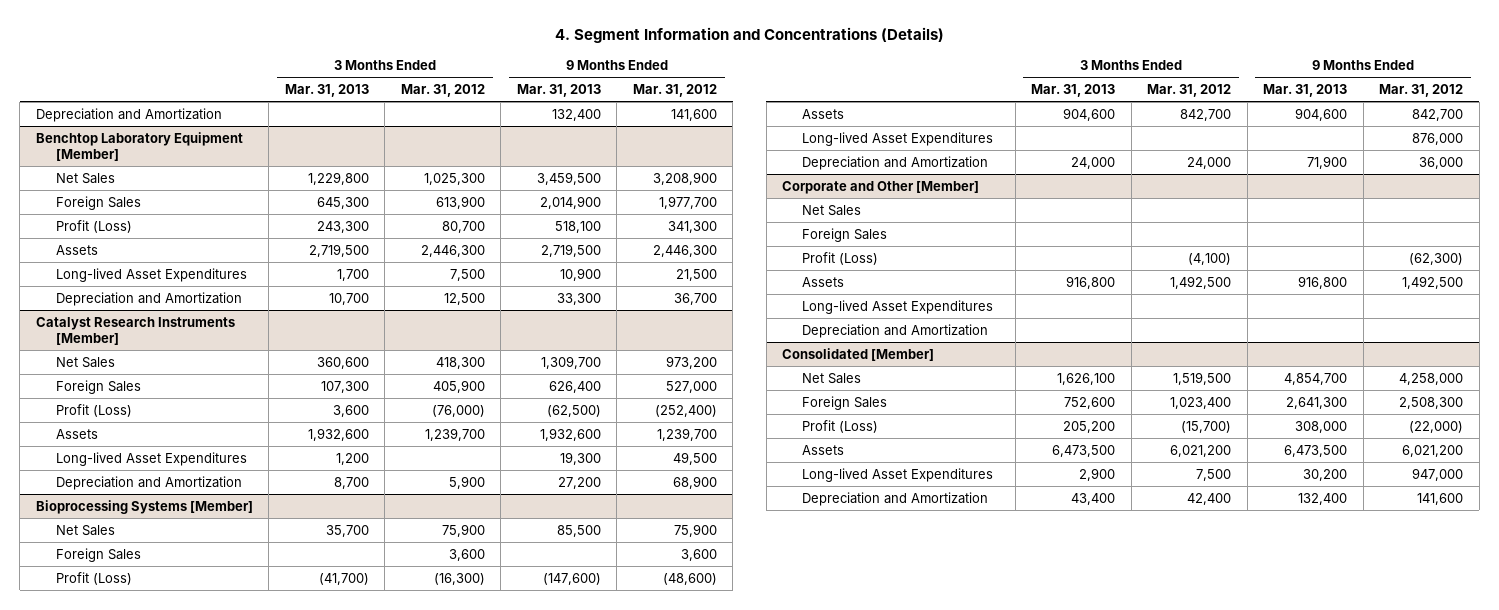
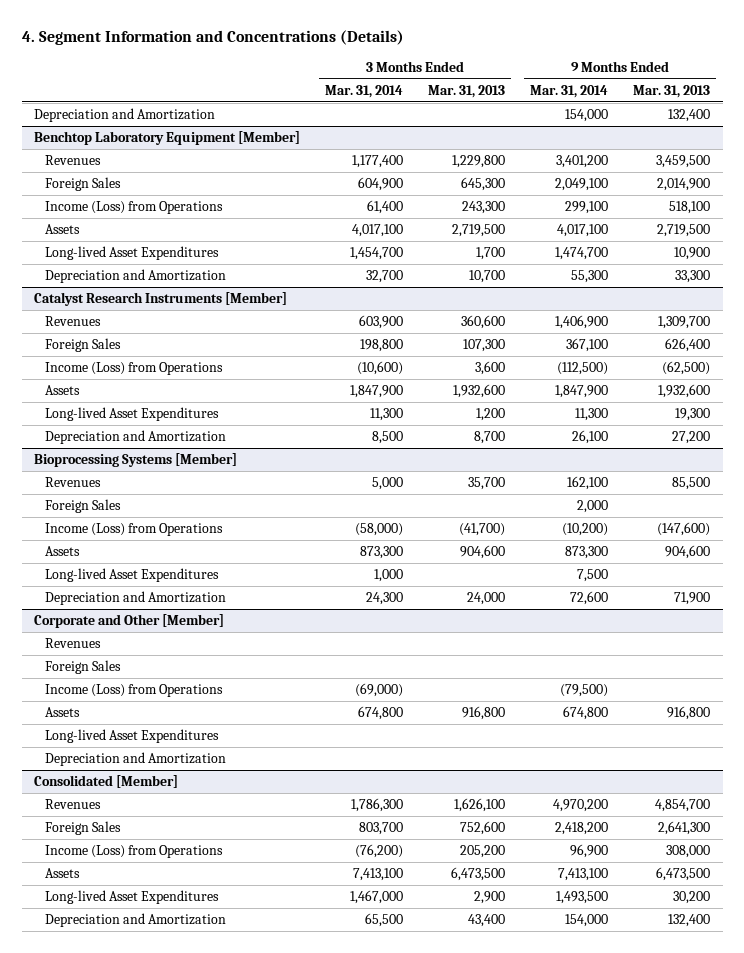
[400,84,485,98] Mar. 31, 2012 -> none
[632,84,717,98] Mar. 31, 2012 -> none
none -> [325,84,404,98] Mar. 31, 2014
none -> [530,84,609,98] Mar. 31, 2014
[55,172,115,184] Net Sales -> [44,155,101,166] Revenues
[55,219,132,233] Profit (Loss) -> [44,201,223,215] Income (Loss) from Operations
[55,356,115,368] Net Sales -> [44,316,101,327] Revenues
[55,403,132,417] Profit (Loss) -> [44,362,223,376] Income (Loss) from Operations
[55,524,115,536] Net Sales -> [44,477,101,488] Revenues
[55,571,132,585] Profit (Loss) -> [44,523,223,537] Income (Loss) from Operations
[801,204,861,216] Net Sales -> [44,638,101,649] Revenues
[801,251,878,265] Profit (Loss) -> [44,684,223,698] Income (Loss) from Operations
[801,372,861,384] Net Sales -> [44,799,101,810] Revenues
[801,419,878,433] Profit (Loss) -> [44,845,223,859] Income (Loss) from Operations

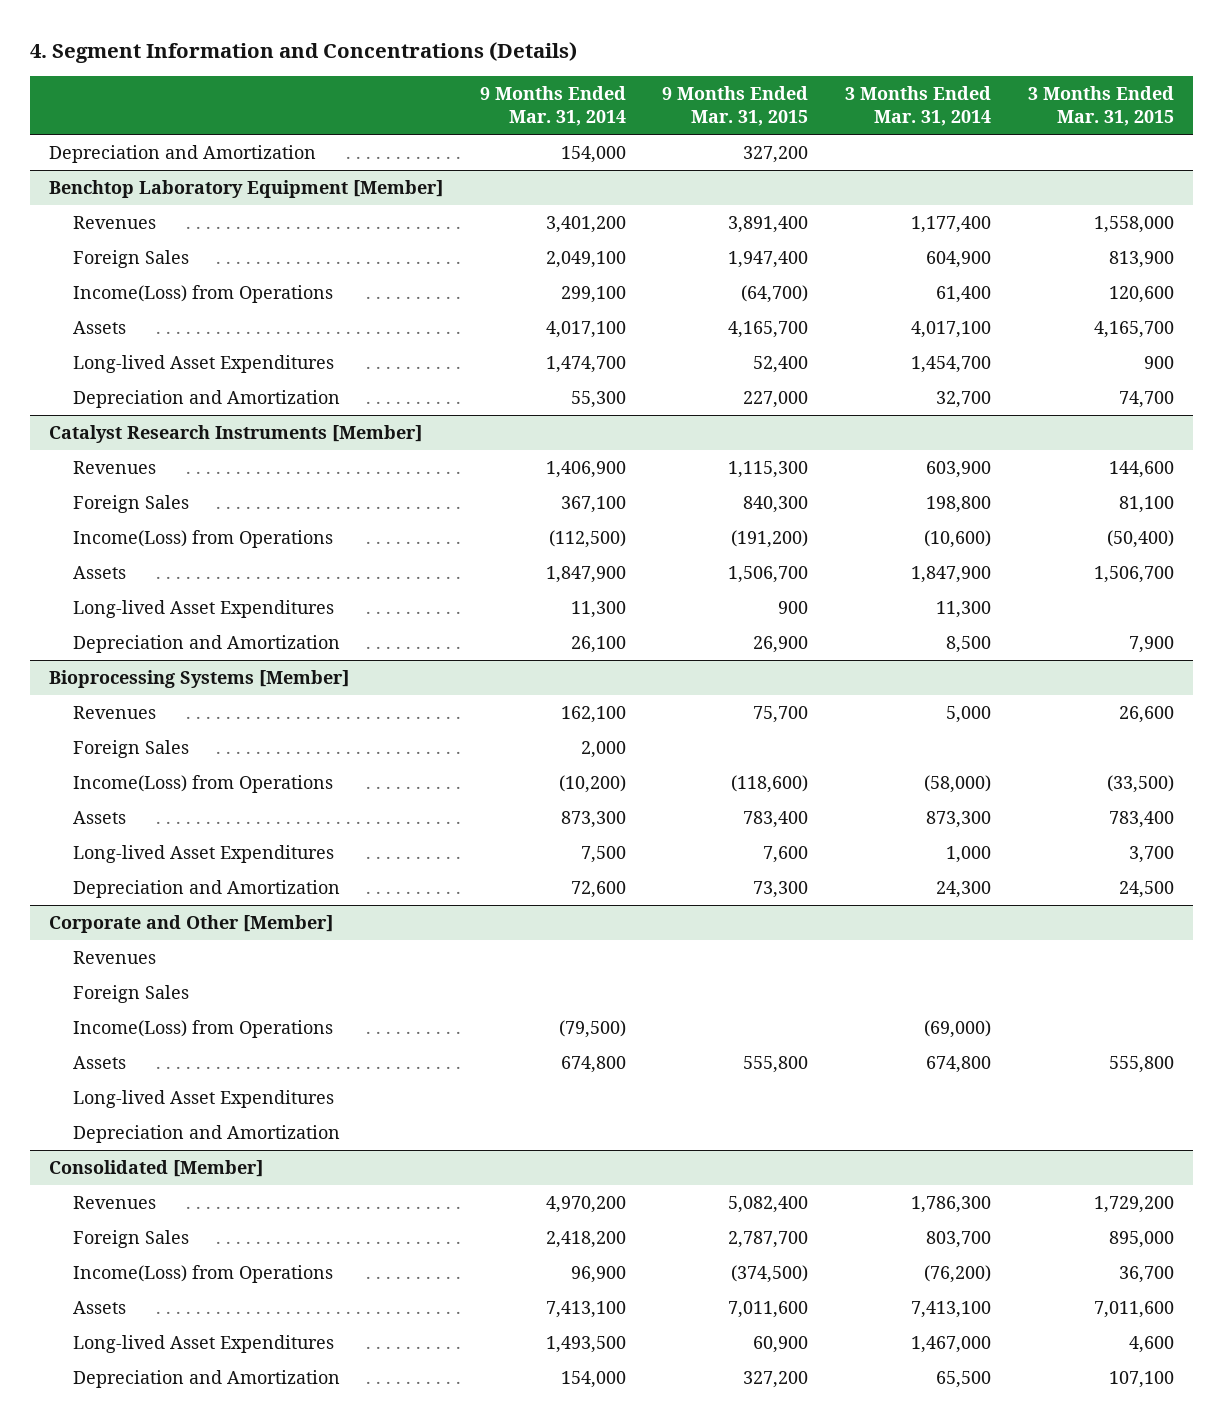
[428,84,506,98] Mar. 31, 2013 -> none
[633,84,711,98] Mar. 31, 2013 -> none
none -> [662,86,809,127] 9 Months Ended Mar. 31, 2015
none -> [1028,86,1175,127] 3 Months Ended Mar. 31, 2015
[44,201,223,215] Income (Loss) from Operations -> [72,284,333,303] Income(Loss) from Operations
[44,362,223,376] Income (Loss) from Operations -> [72,529,333,548] Income(Loss) from Operations
[44,523,223,537] Income (Loss) from Operations -> [72,774,333,793] Income(Loss) from Operations
[44,684,223,698] Income (Loss) from Operations -> [72,1019,333,1038] Income(Loss) from Operations
[44,845,223,859] Income (Loss) from Operations -> [72,1264,333,1283] Income(Loss) from Operations

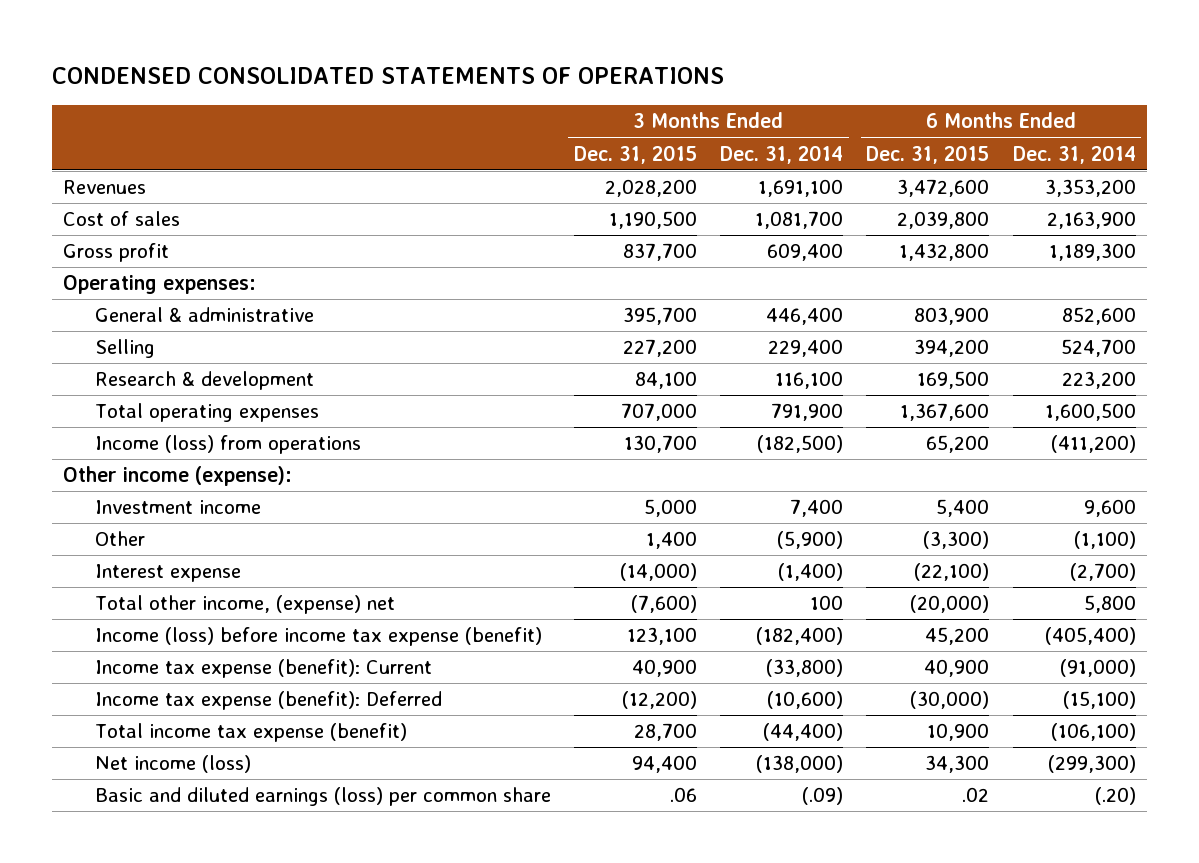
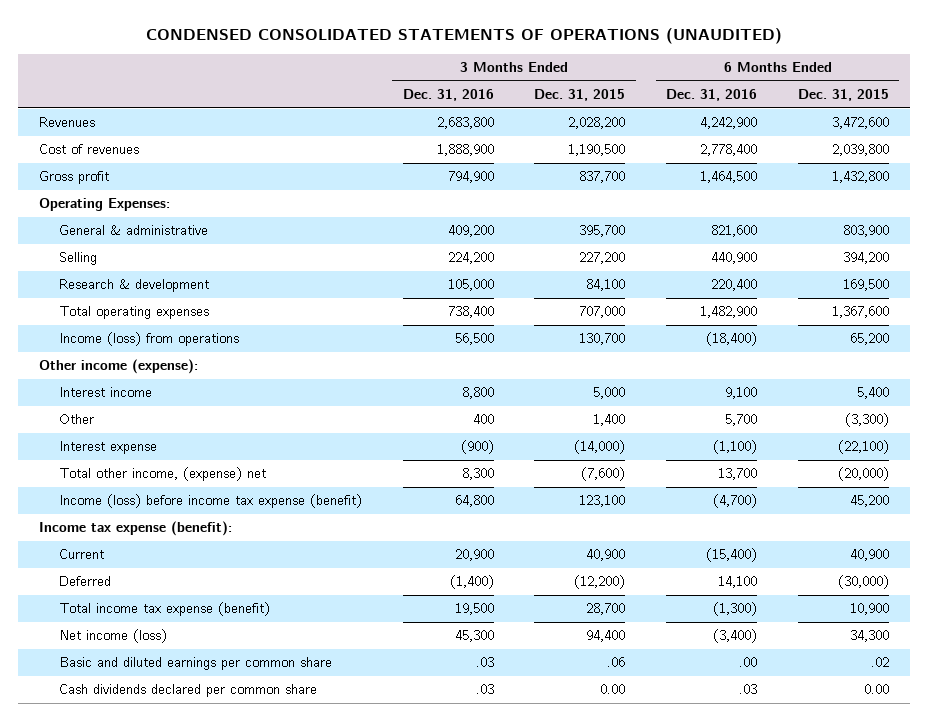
[51,67,724,85] CONDENSED CONSOLIDATED STATEMENTS OF OPERATIONS -> [145,27,782,44] CONDENSED CONSOLIDATED STATEMENTS OF OPERATIONS (UNAUDITED)
[720,144,844,164] Dec. 31, 2014 -> none
[1012,144,1136,164] Dec. 31, 2014 -> none
none -> [402,89,494,102] Dec. 31, 2016
none -> [666,89,758,102] Dec. 31, 2016
[63,211,181,227] Cost of sales -> [38,144,139,155] Cost of revenues
[63,275,257,295] Operating expenses: -> [38,198,170,212] Operating Expenses:
[94,500,261,515] Investment income -> [58,387,152,398] Interest income
none -> [38,521,232,537] Income tax expense (benefit):
[94,659,432,679] Income tax expense (benefit): Current -> [58,549,104,560] Current
[94,691,442,711] Income tax expense (benefit): Deferred -> [58,576,111,587] Deferred
[94,787,551,807] Basic and diluted earnings (loss) per common share -> [58,657,332,671] Basic and diluted earnings per common share
none -> [58,684,317,698] Cash dividends declared per common share

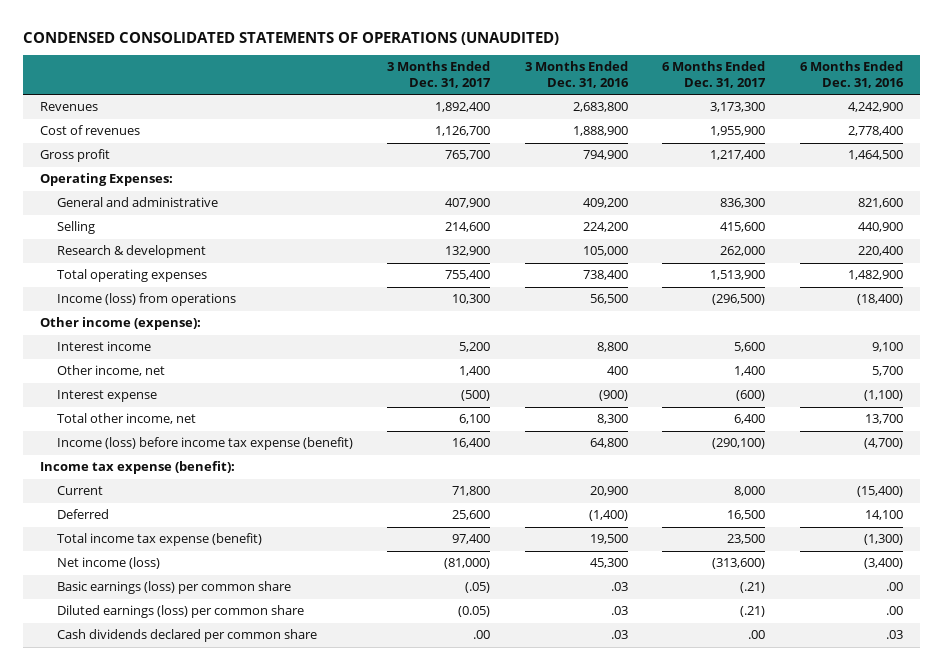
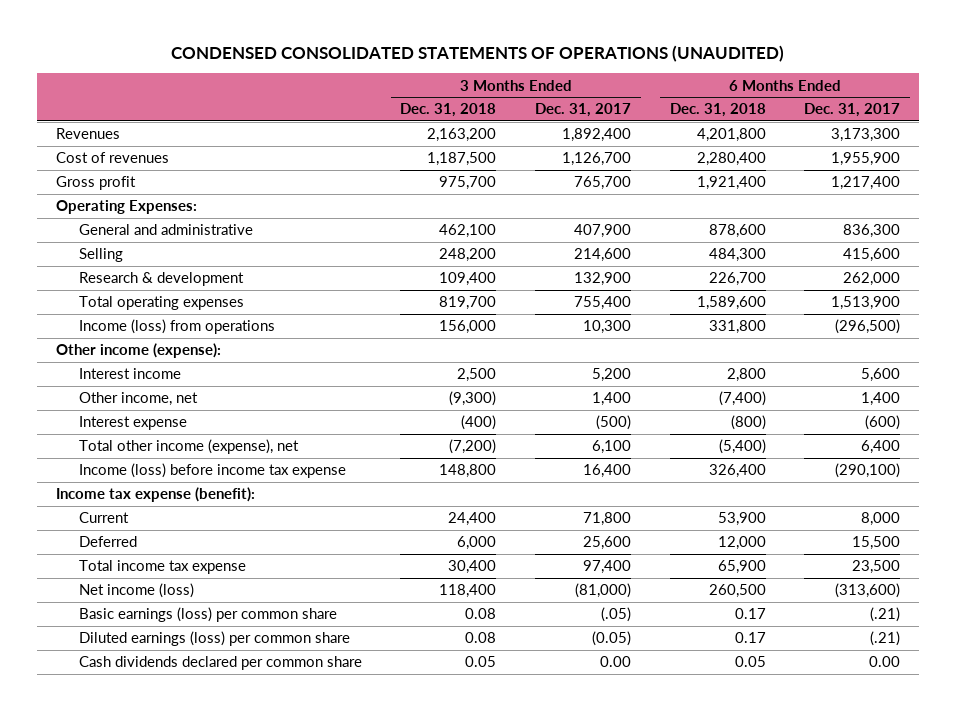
[524,61,629,88] 3 Months Ended Dec. 31, 2016 -> none
[799,61,904,88] 6 Months Ended Dec. 31, 2016 -> none
none -> [400,103,497,118] Dec. 31, 2018
none -> [669,103,766,118] Dec. 31, 2018
[56,413,196,425] Total other income, net -> [78,439,299,455] Total other income (expense), net
[56,437,353,451] Income (loss) before income tax expense (benefit) -> [78,463,346,479] Income (loss) before income tax expense
[727,510,766,521] 16,500 -> [852,536,901,551] 15,500
[56,533,262,547] Total income tax expense (benefit) -> [78,560,246,575] Total income tax expense
[473,630,491,640] .00 -> [600,656,632,668] 0.00
[748,630,766,640] .00 -> [869,656,901,668] 0.00

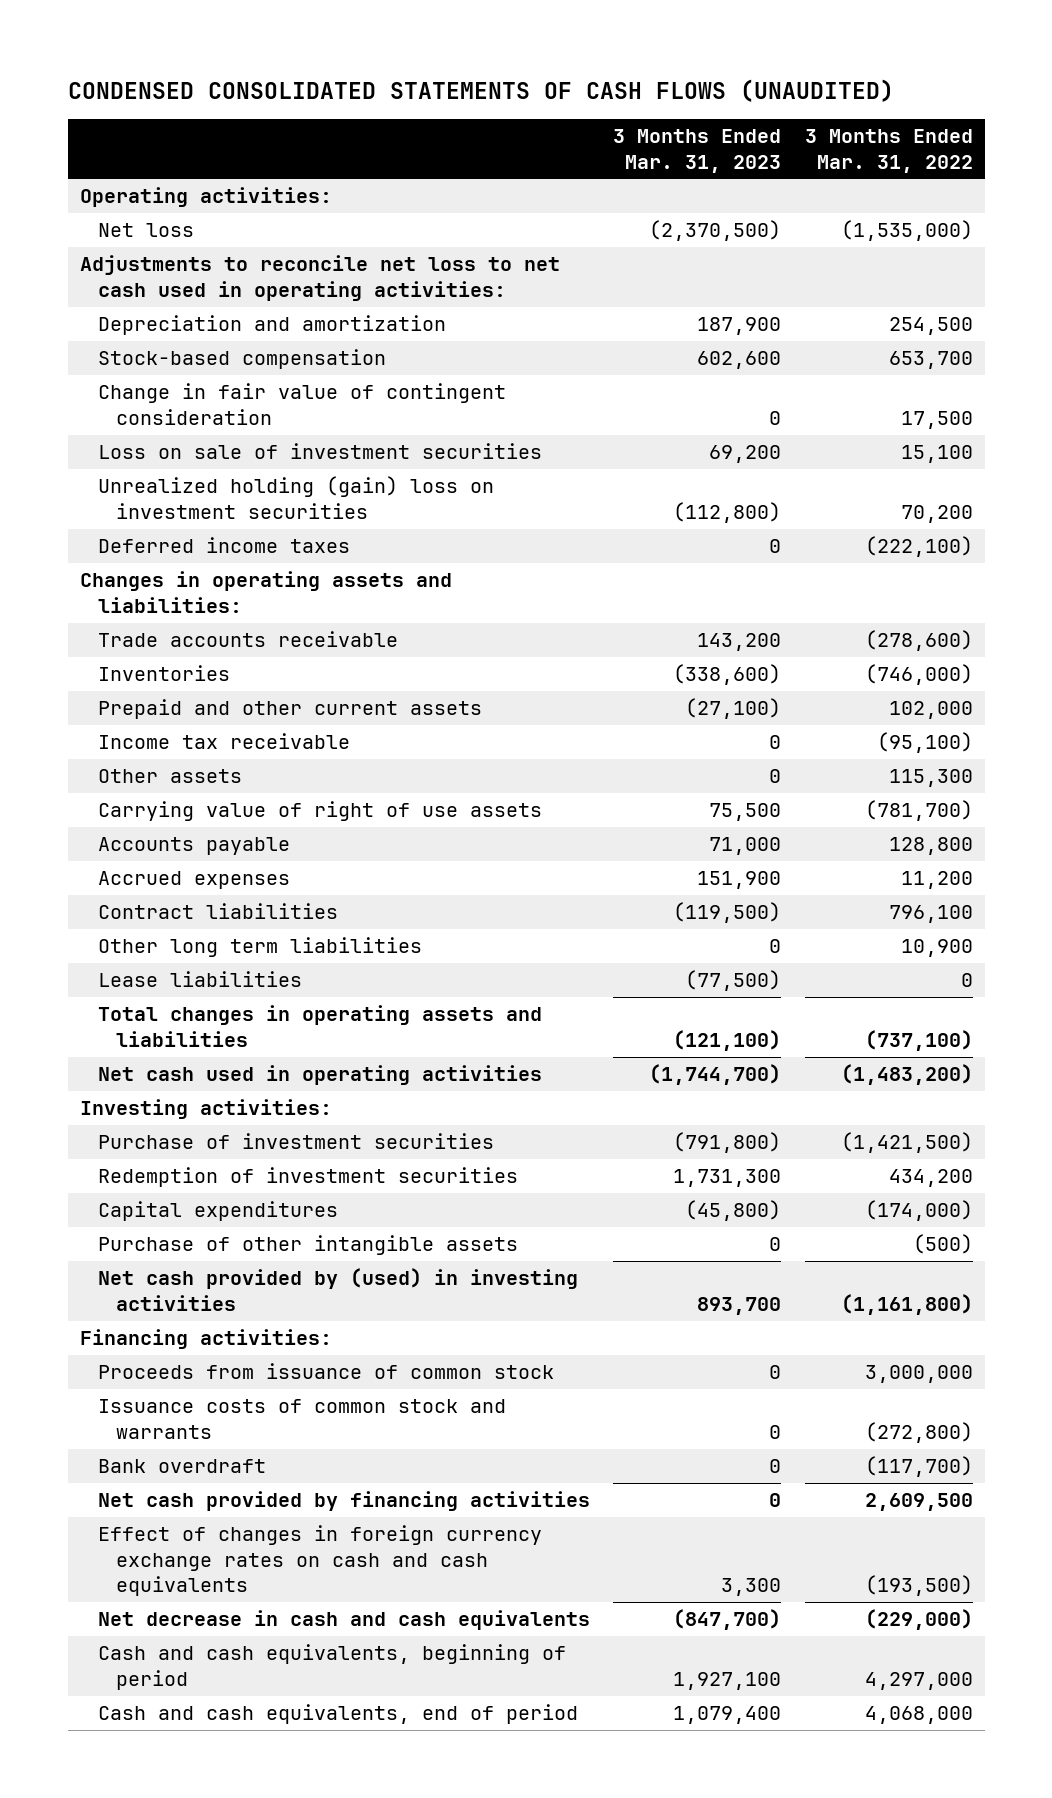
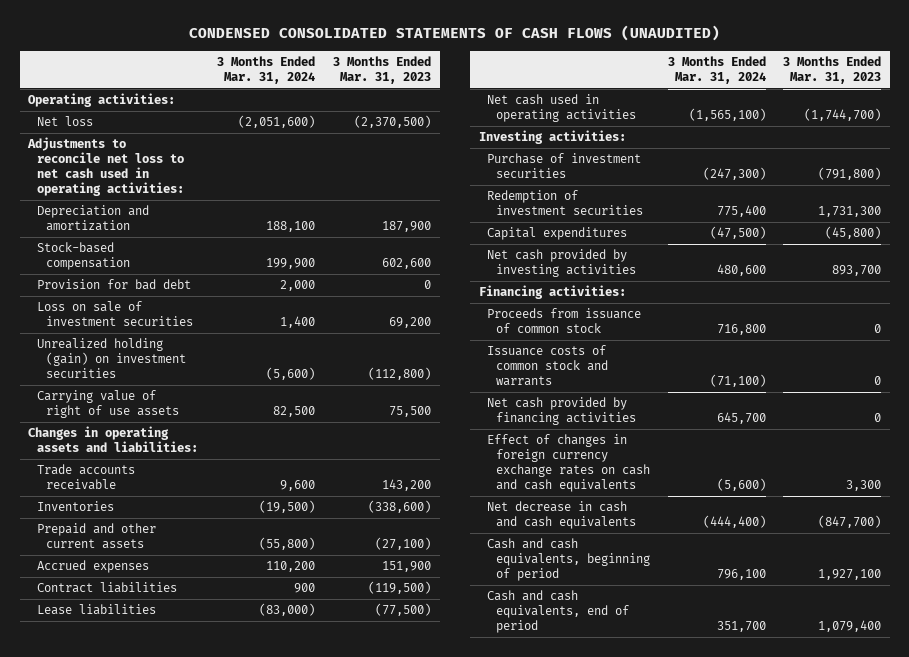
[804,129,973,173] 3 Months Ended Mar. 31, 2022 -> none
none -> [217,55,316,84] 3 Months Ended Mar. 31, 2024
[97,383,506,425] Change in fair value of contingent consideration -> none
none -> [37,279,192,291] Provision for bad debt
[97,537,350,554] Deferred income taxes -> none
[97,476,494,519] Unrealized holding (gain) loss on investment securities -> [37,338,186,379] Unrealized holding (gain) on investment securities
[97,801,542,822] Carrying value of right of use assets -> [37,390,179,419] Carrying value of right of use assets
[97,733,350,750] Income tax receivable -> none
[97,769,242,784] Other assets -> none
[97,837,290,856] Accounts payable -> none
[97,937,422,958] Other long term liabilities -> none
[97,1005,542,1047] Total changes in operating assets and liabilities -> none
[97,1235,518,1256] Purchase of other intangible assets -> none
[97,1268,578,1311] Net cash provided by (used) in investing activities -> [487,249,637,278] Net cash provided by investing activities
[97,1459,266,1474] Bank overdraft -> none

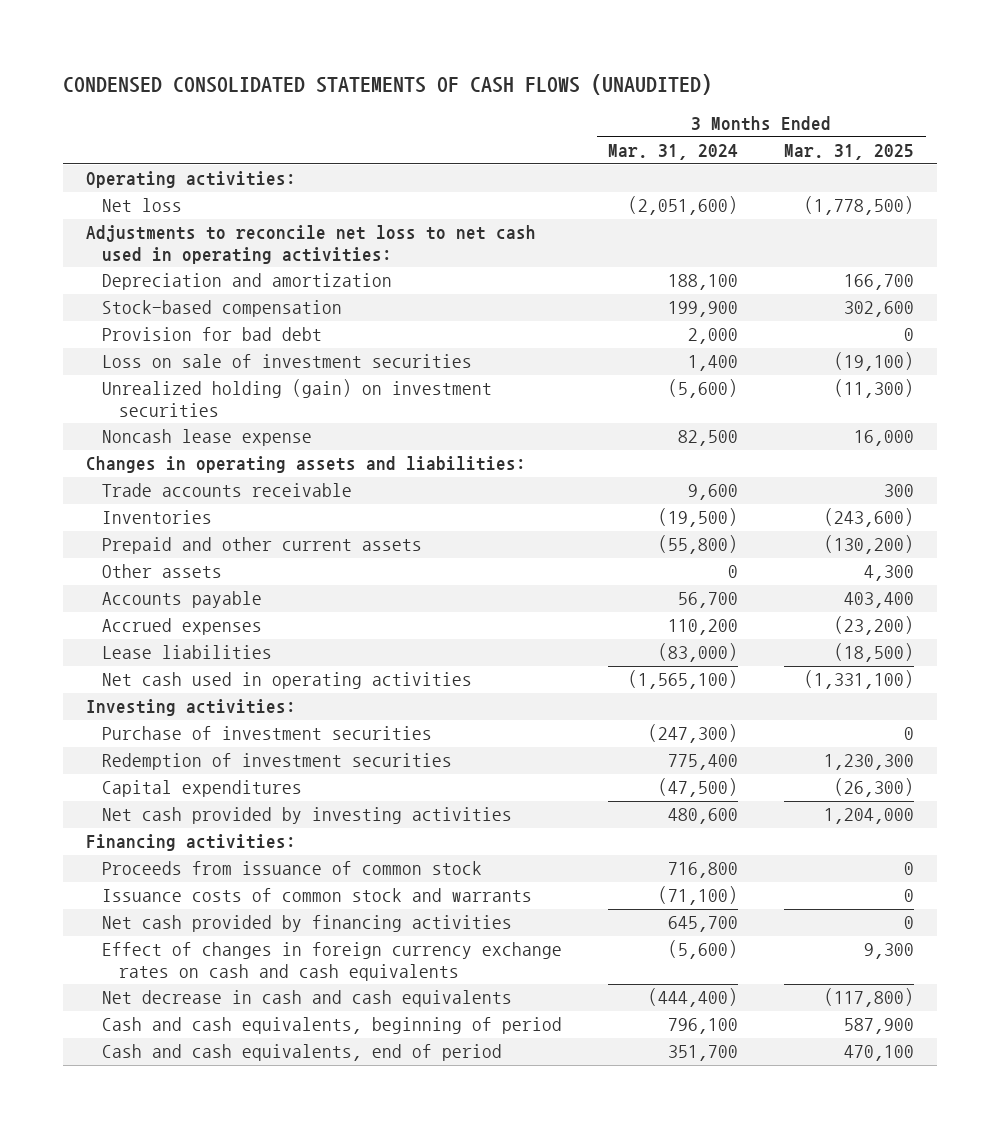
[332,55,431,84] 3 Months Ended Mar. 31, 2023 -> none
none -> [784,144,915,161] Mar. 31, 2025
[37,390,179,419] Carrying value of right of use assets -> [102,429,313,447] Noncash lease expense
none -> [102,564,223,579] Other assets
none -> [102,591,263,609] Accounts payable
[37,582,178,594] Contract liabilities -> none

